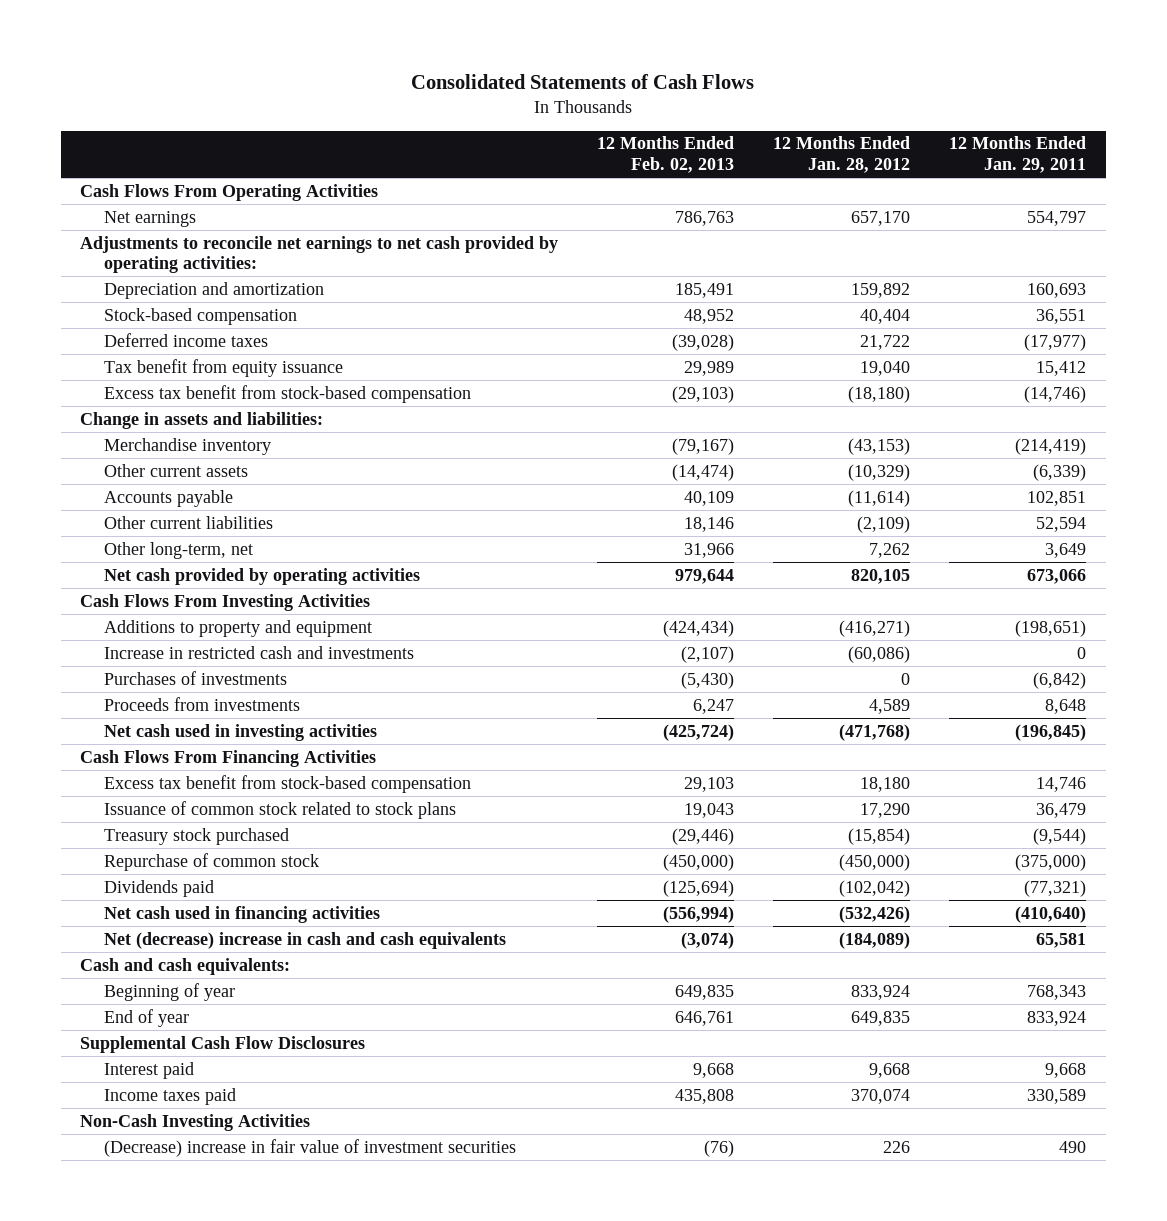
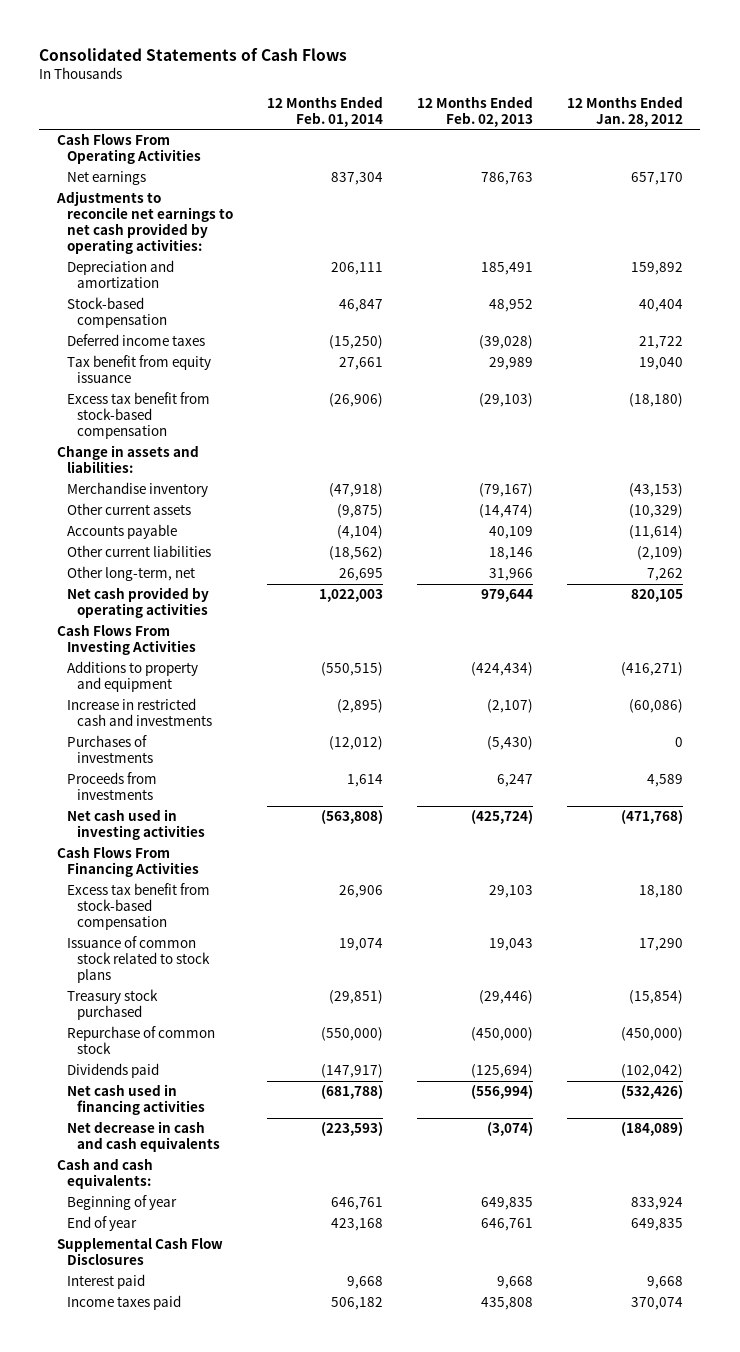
[949,136,1087,174] 12 Months Ended Jan. 29, 2011 -> none
none -> [266,95,383,127] 12 Months Ended Feb. 01, 2014
[103,931,506,949] Net (decrease) increase in cash and cash equivalents -> [66,1121,221,1153] Net decrease in cash and cash equivalents
[80,1113,311,1131] Non-Cash Investing Activities -> none
[103,1138,516,1157] (Decrease) increase in fair value of investment securities -> none

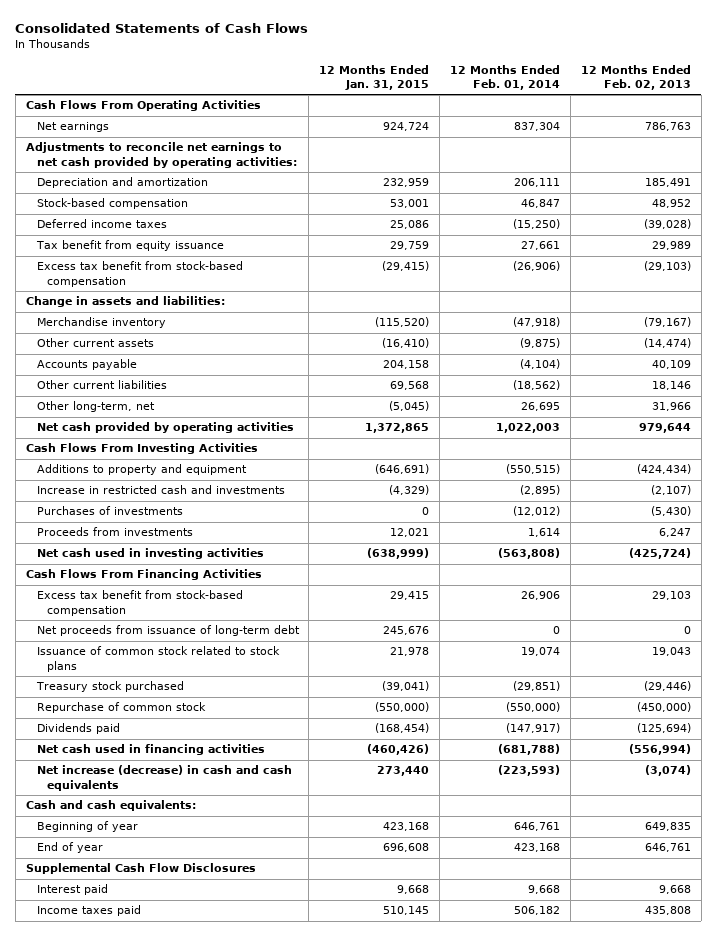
[567,95,684,127] 12 Months Ended Jan. 28, 2012 -> none
none -> [319,64,430,91] 12 Months Ended Jan. 31, 2015
none -> [36,625,300,637] Net proceeds from issuance of long-term debt
[66,1121,221,1153] Net decrease in cash and cash equivalents -> [36,765,292,791] Net increase (decrease) in cash and cash equivalents

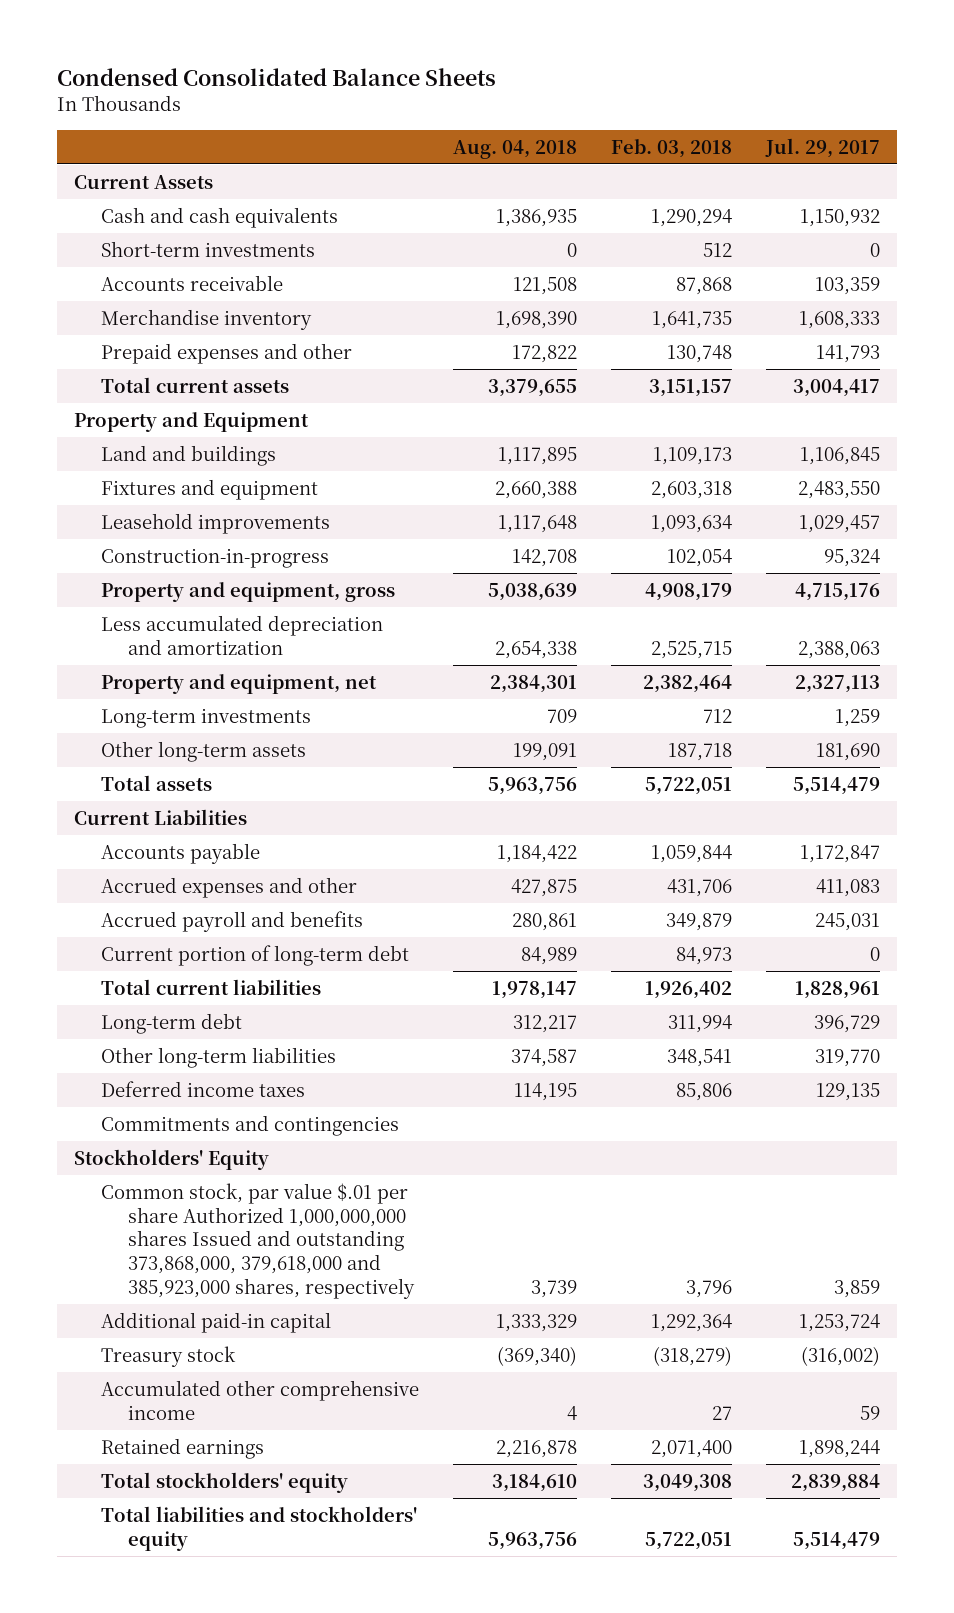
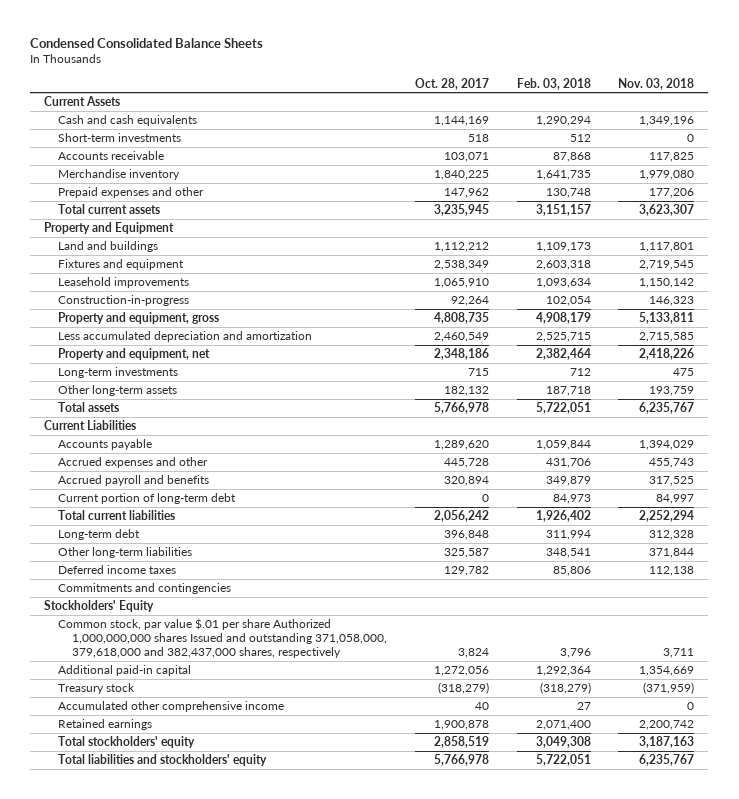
[452,139,577,159] Aug. 04, 2018 -> none
[764,137,880,158] Jul. 29, 2017 -> none
none -> [414,77,489,90] Oct. 28, 2017
none -> [618,77,695,90] Nov. 03, 2018
[100,1182,415,1299] Common stock, par value $.01 per share Authorized 1,000,000,000 shares Issued and outstanding 373,868,000, 379,618,000 and 385,923,000 shares, respectively -> [58,617,388,659] Common stock, par value $.01 per share Authorized 1,000,000,000 shares Issued and outstanding 371,058,000, 379,618,000 and 382,437,000 shares, respectively

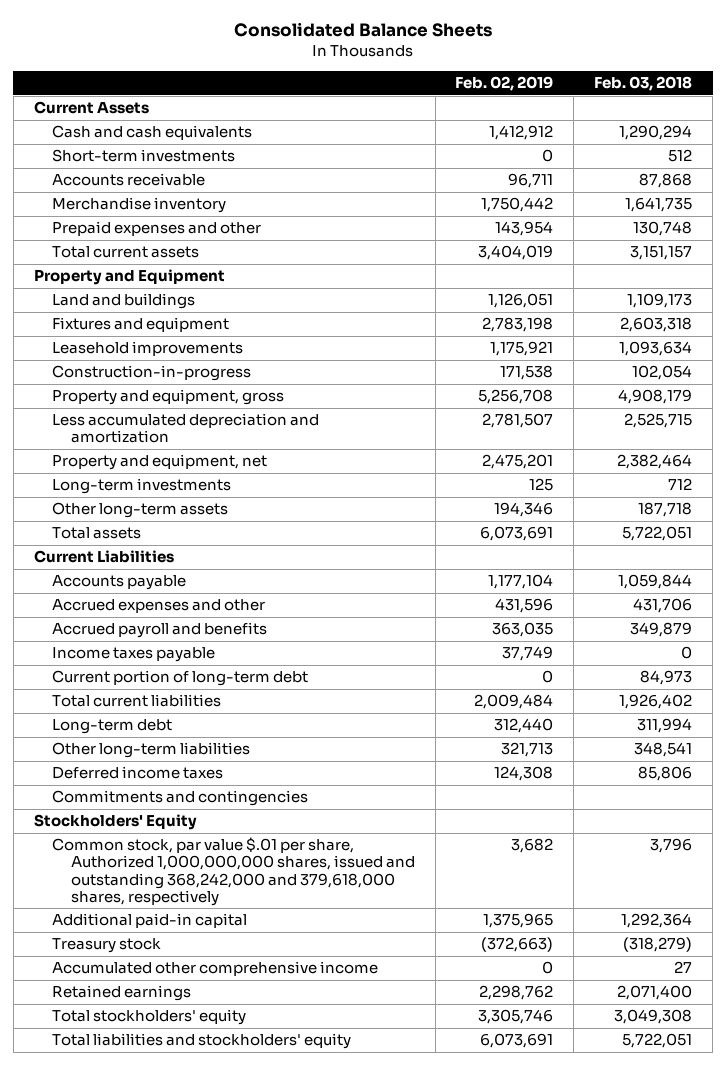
[30,38,264,49] Condensed Consolidated Balance Sheets -> [233,22,492,38] Consolidated Balance Sheets
[414,77,489,90] Oct. 28, 2017 -> none
[618,77,695,90] Nov. 03, 2018 -> none
none -> [455,76,554,92] Feb. 02, 2019
none -> [52,647,216,663] Income taxes payable
[58,617,388,659] Common stock, par value $.01 per share Authorized 1,000,000,000 shares Issued and outstanding 371,058,000, 379,618,000 and 382,437,000 shares, respectively -> [52,837,415,906] Common stock, par value $.01 per share, Authorized 1,000,000,000 shares, issued and outstanding 368,242,000 and 379,618,000 shares, respectively

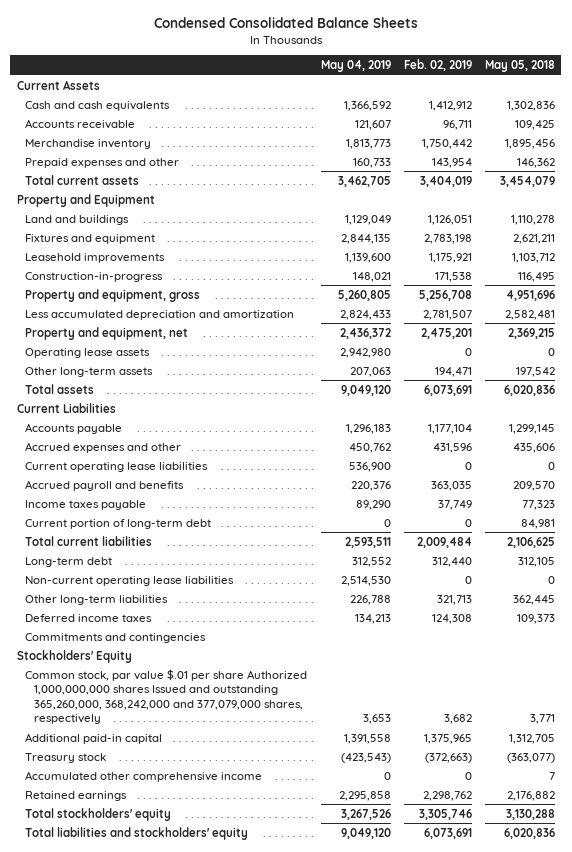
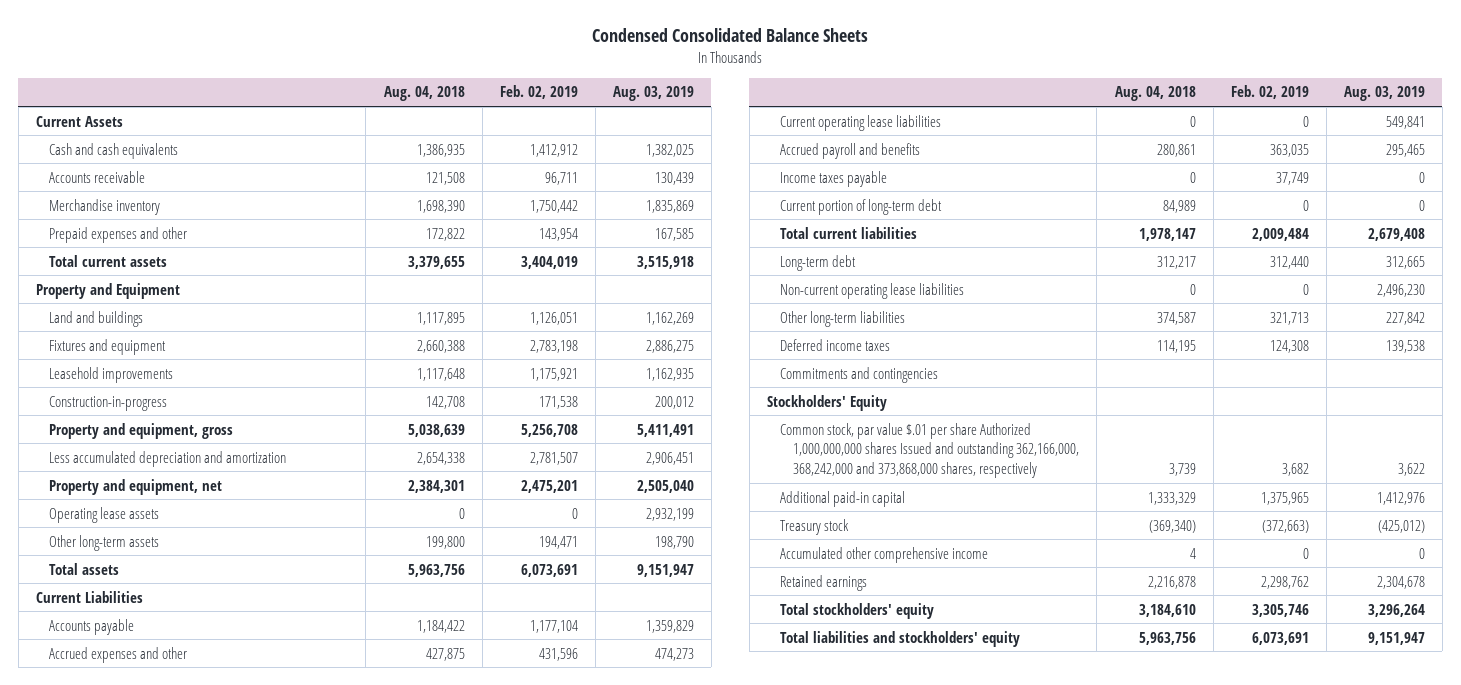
[320,59,391,72] May 04, 2019 -> none
[484,59,555,72] May 05, 2018 -> none
none -> [383,86,465,102] Aug. 04, 2018
none -> [612,86,694,102] Aug. 03, 2019
[25,668,308,725] Common stock, par value $.01 per share Authorized 1,000,000,000 shares Issued and outstanding 365,260,000, 368,242,000 and 377,079,000 shares, respectively -> [780,422,1080,479] Common stock, par value $.01 per share Authorized 1,000,000,000 shares Issued and outstanding 362,166,000, 368,242,000 and 373,868,000 shares, respectively

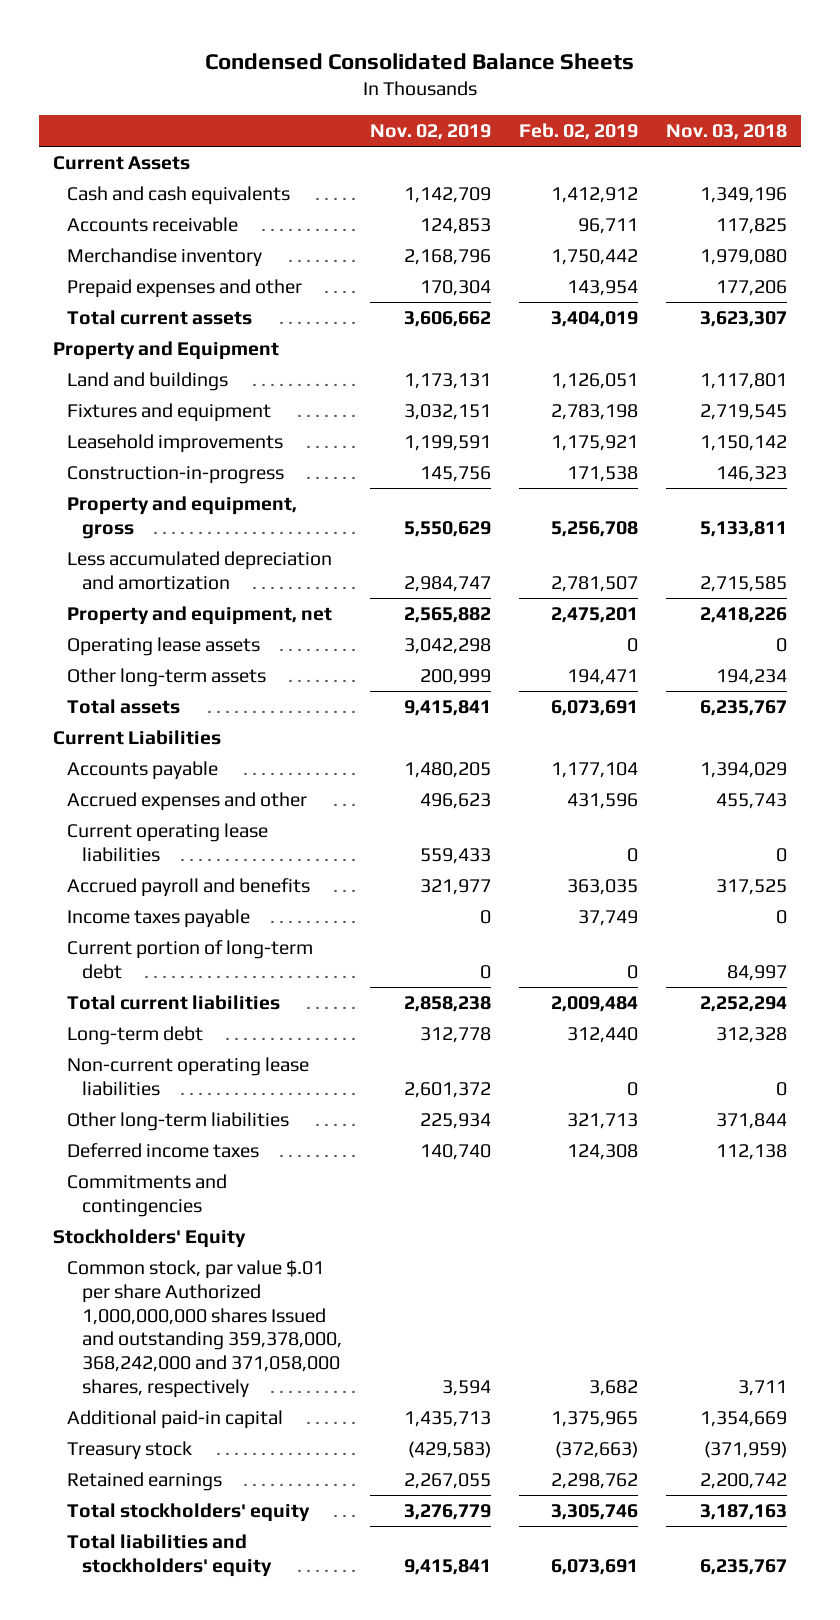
[383,86,465,102] Aug. 04, 2018 -> none
[612,86,694,102] Aug. 03, 2019 -> none
none -> [370,124,492,141] Nov. 02, 2019
none -> [666,124,788,141] Nov. 03, 2018
[780,422,1080,479] Common stock, par value $.01 per share Authorized 1,000,000,000 shares Issued and outstanding 362,166,000, 368,242,000 and 373,868,000 shares, respectively -> [67,1260,343,1398] Common stock, par value $.01 per share Authorized 1,000,000,000 shares Issued and outstanding 359,378,000, 368,242,000 and 371,058,000 shares, respectively
[780,546,989,563] Accumulated other comprehensive income -> none

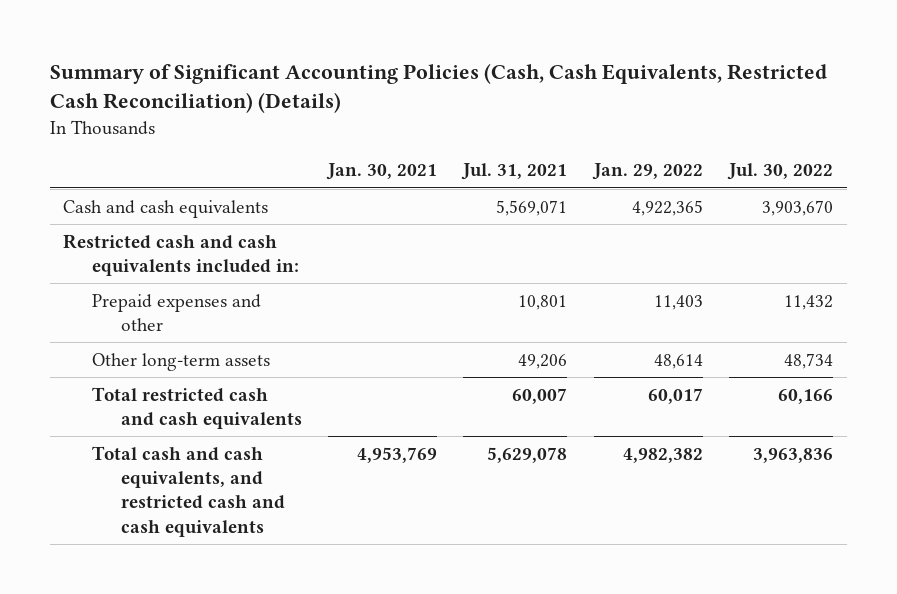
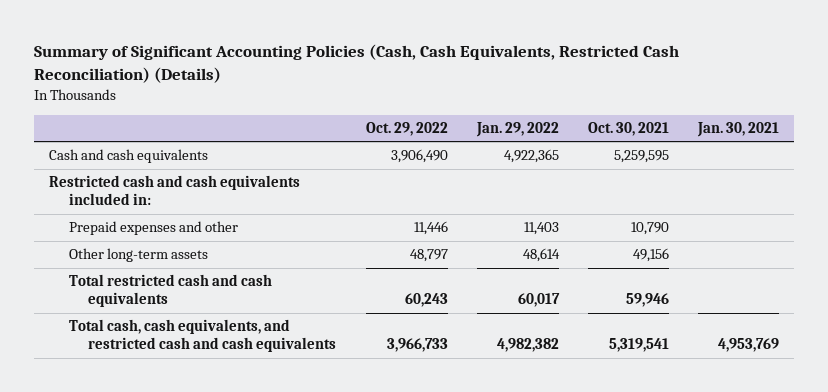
[461,163,568,181] Jul. 31, 2021 -> none
[727,163,834,181] Jul. 30, 2022 -> none
none -> [365,122,448,137] Oct. 29, 2022
none -> [588,122,670,137] Oct. 30, 2021
[91,445,285,537] Total cash and cash equivalents, and restricted cash and cash equivalents -> [68,319,337,353] Total cash, cash equivalents, and restricted cash and cash equivalents

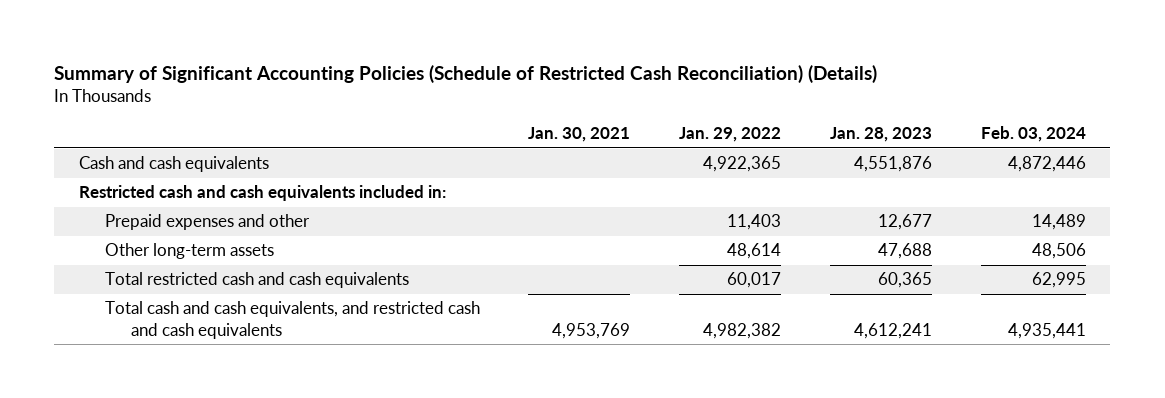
[34,44,680,84] Summary of Significant Accounting Policies (Cash, Cash Equivalents, Restricted Cash Reconciliation) (Details) -> [54,64,878,83] Summary of Significant Accounting Policies (Schedule of Restricted Cash Reconciliation) (Details)
[365,122,448,137] Oct. 29, 2022 -> none
[588,122,670,137] Oct. 30, 2021 -> none
none -> [830,127,933,143] Jan. 28, 2023
none -> [980,126,1086,143] Feb. 03, 2024
[68,319,337,353] Total cash, cash equivalents, and restricted cash and cash equivalents -> [104,301,480,339] Total cash and cash equivalents, and restricted cash and cash equivalents

